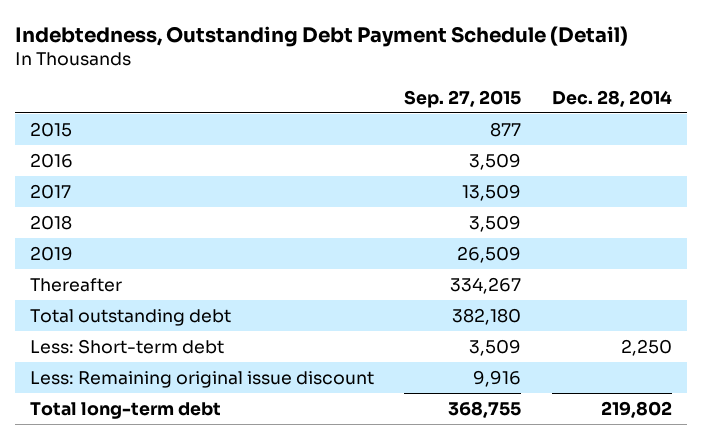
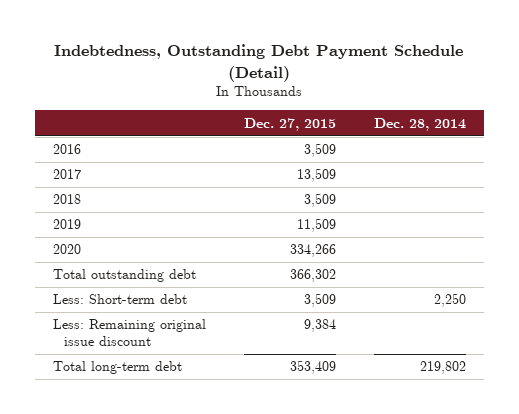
[404,89,522,108] Sep. 27, 2015 -> none
none -> [243,117,336,131] Dec. 27, 2015
[29,121,72,137] 2015 -> none
[29,277,122,292] Thereafter -> [53,244,82,255] 2020

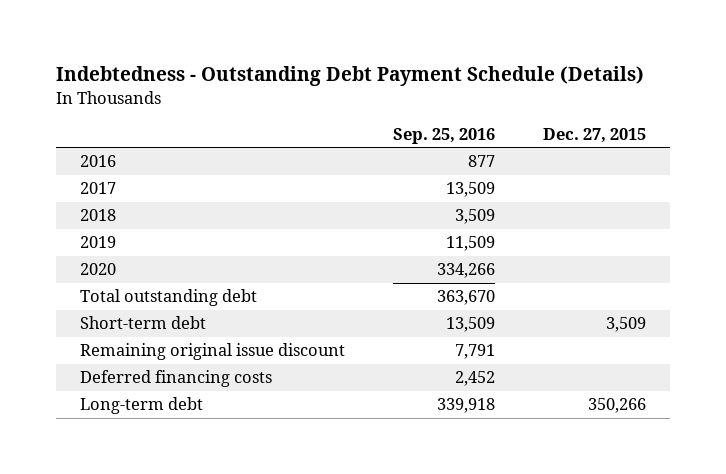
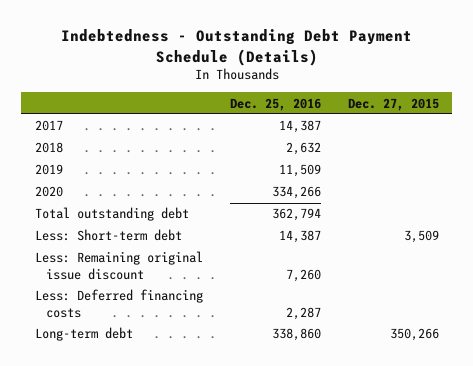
[393,127,496,144] Sep. 25, 2016 -> none
none -> [229,97,321,111] Dec. 25, 2016
[79,155,116,168] 2016 -> none
[79,316,206,330] Short-term debt -> [34,229,182,242] Less: Short-term debt
[79,343,345,361] Remaining original issue discount -> [34,251,203,280] Less: Remaining original issue discount
[79,370,272,388] Deferred financing costs -> [34,289,203,318] Less: Deferred financing costs

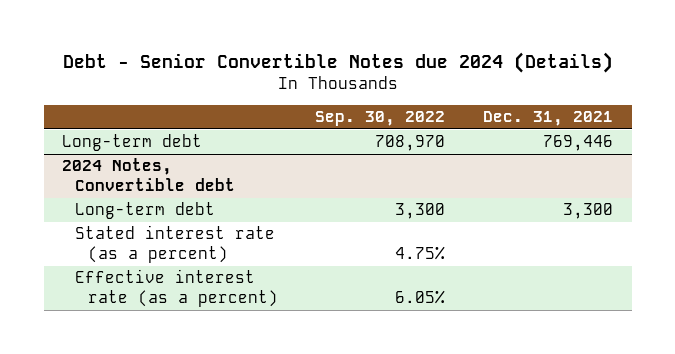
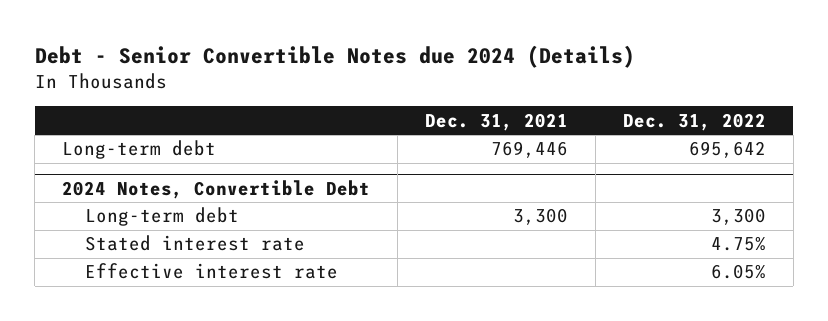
[315,111,446,127] Sep. 30, 2022 -> none
none -> [623,112,767,131] Dec. 31, 2022
[62,158,236,192] 2024 Notes, Convertible debt -> [62,179,371,199] 2024 Notes, Convertible Debt
[75,225,276,264] Stated interest rate (as a percent) -> [84,235,305,252] Stated interest rate
[75,269,278,308] Effective interest rate (as a percent) -> [84,263,338,280] Effective interest rate

